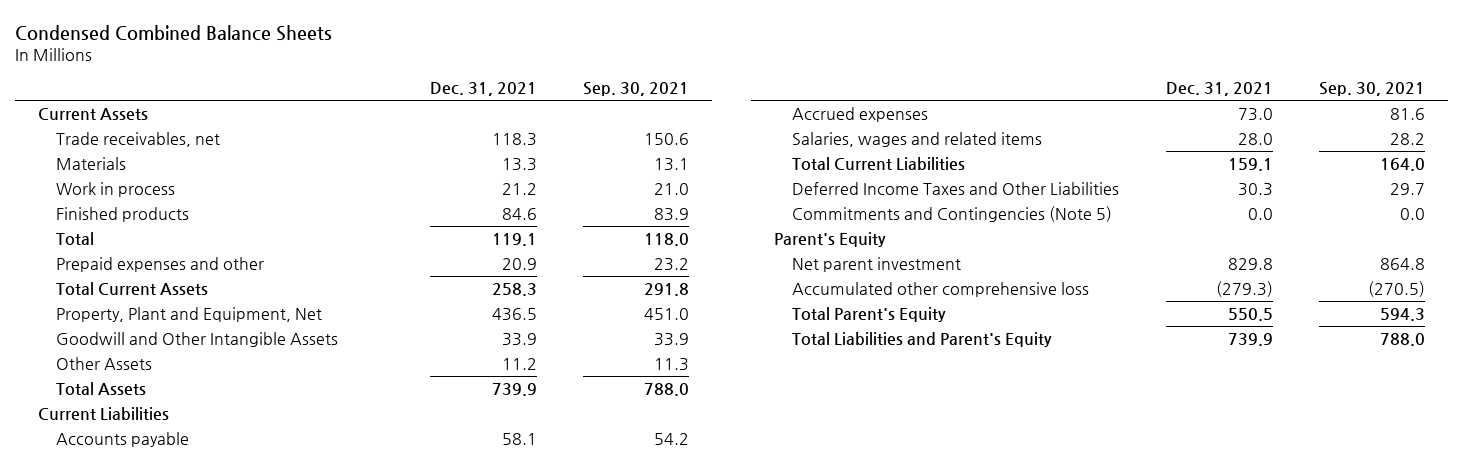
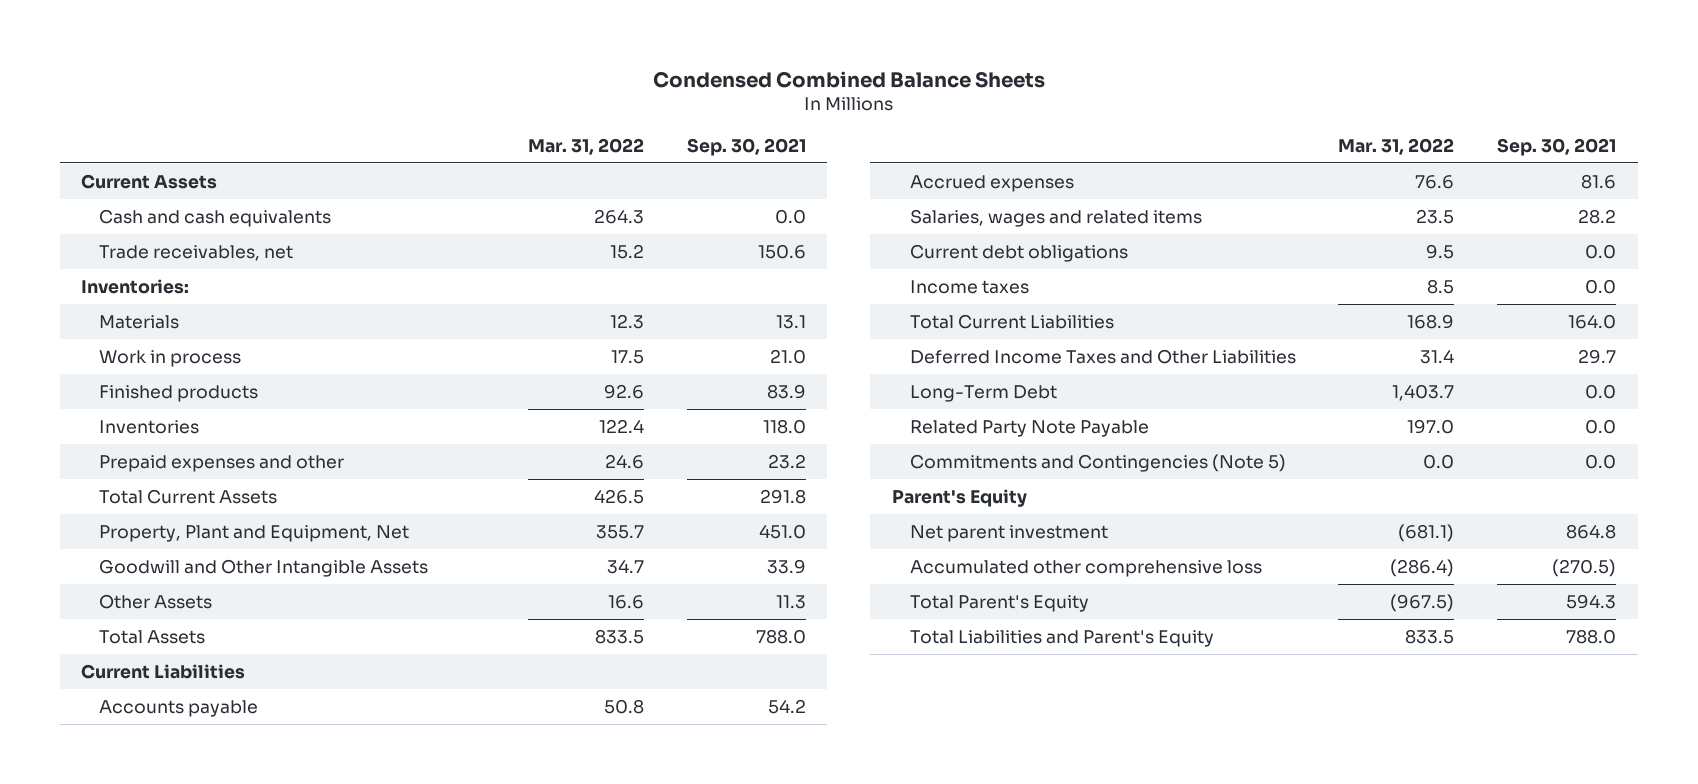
[429,82,537,97] Dec. 31, 2021 -> none
none -> [527,137,644,155] Mar. 31, 2022
none -> [99,208,332,227] Cash and cash equivalents
none -> [81,278,190,294] Inventories:
[56,231,95,245] Total -> [99,419,200,434] Inventories
none -> [909,243,1128,262] Current debt obligations
none -> [909,279,1029,294] Income taxes
none -> [909,384,1057,402] Long-Term Debt
none -> [909,419,1149,437] Related Party Note Payable

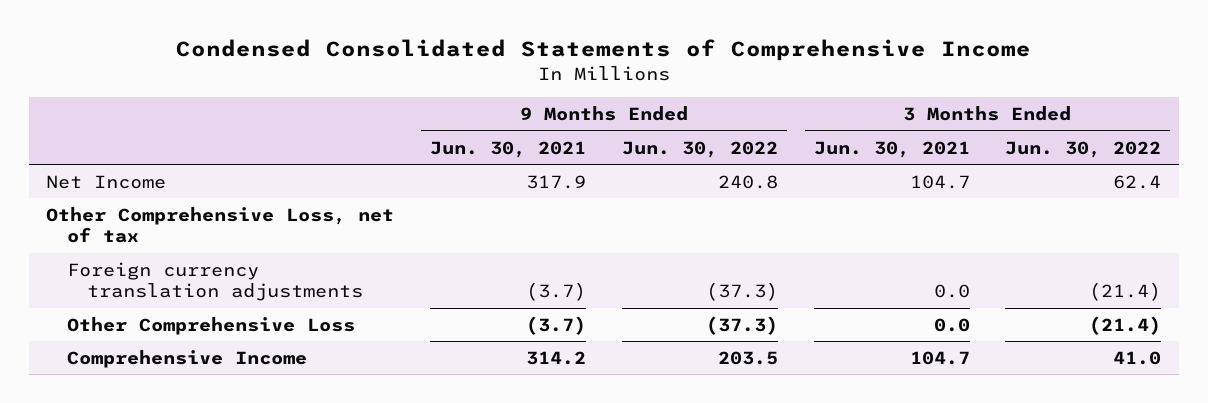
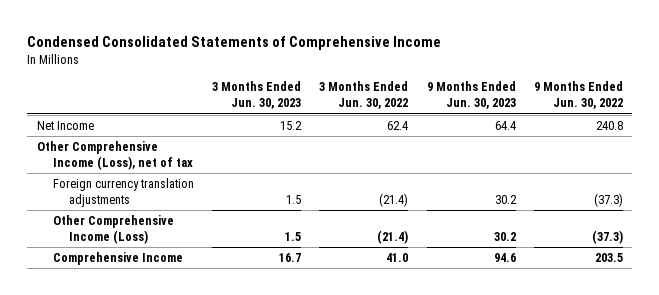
[430,140,587,158] Jun. 30, 2021 -> none
[813,140,970,158] Jun. 30, 2021 -> none
none -> [212,81,302,110] 3 Months Ended Jun. 30, 2023
none -> [426,81,516,110] 9 Months Ended Jun. 30, 2023
[46,206,395,244] Other Comprehensive Loss, net of tax -> [36,141,193,171] Other Comprehensive Income (Loss), net of tax
[66,316,355,335] Other Comprehensive Loss -> [52,215,174,245] Other Comprehensive Income (Loss)

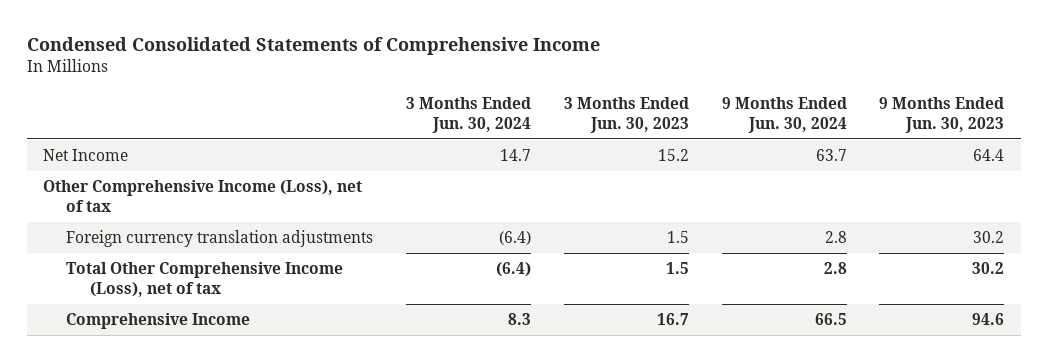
[319,81,409,110] 3 Months Ended Jun. 30, 2022 -> none
[533,81,623,110] 9 Months Ended Jun. 30, 2022 -> none
none -> [406,96,532,133] 3 Months Ended Jun. 30, 2024
none -> [721,96,847,133] 9 Months Ended Jun. 30, 2024
[52,215,174,245] Other Comprehensive Income (Loss) -> [66,262,344,298] Total Other Comprehensive Income (Loss), net of tax

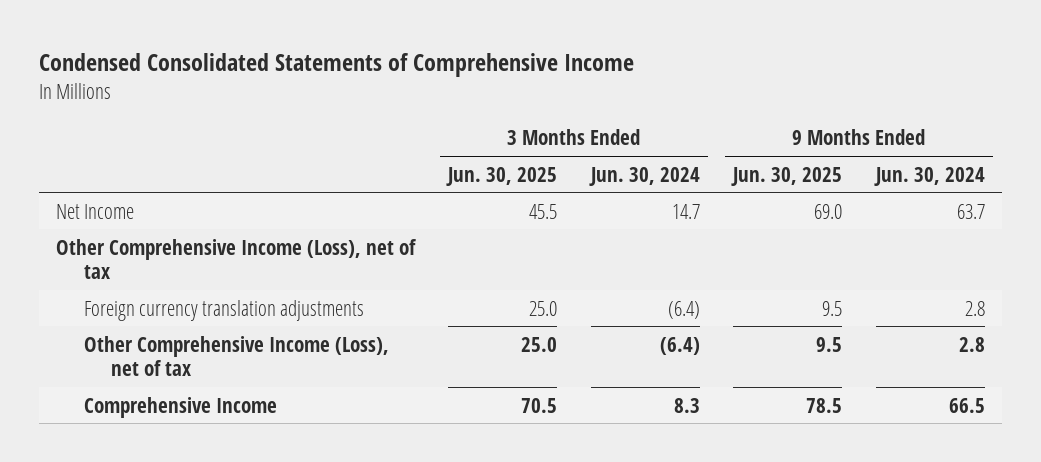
[563,96,689,133] 3 Months Ended Jun. 30, 2023 -> none
[879,96,1005,133] 9 Months Ended Jun. 30, 2023 -> none
none -> [446,166,558,186] Jun. 30, 2025
none -> [731,166,843,186] Jun. 30, 2025
[66,262,344,298] Total Other Comprehensive Income (Loss), net of tax -> [83,335,389,377] Other Comprehensive Income (Loss), net of tax

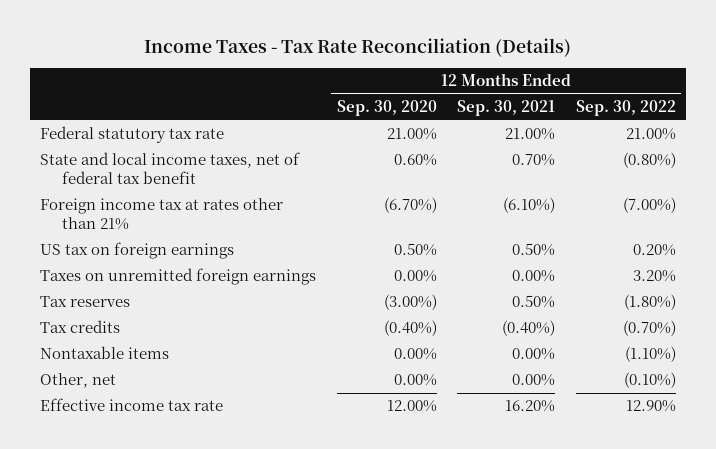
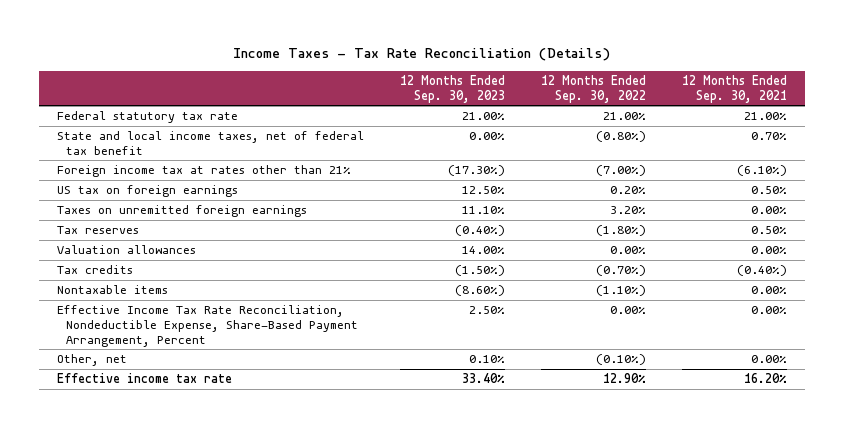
[336,100,437,117] Sep. 30, 2020 -> none
none -> [399,74,505,103] 12 Months Ended Sep. 30, 2023
none -> [57,245,197,255] Valuation allowances
none -> [57,305,358,347] Effective Income Tax Rate Reconciliation, Nondeductible Expense, Share-Based Payment Arrangement, Percent

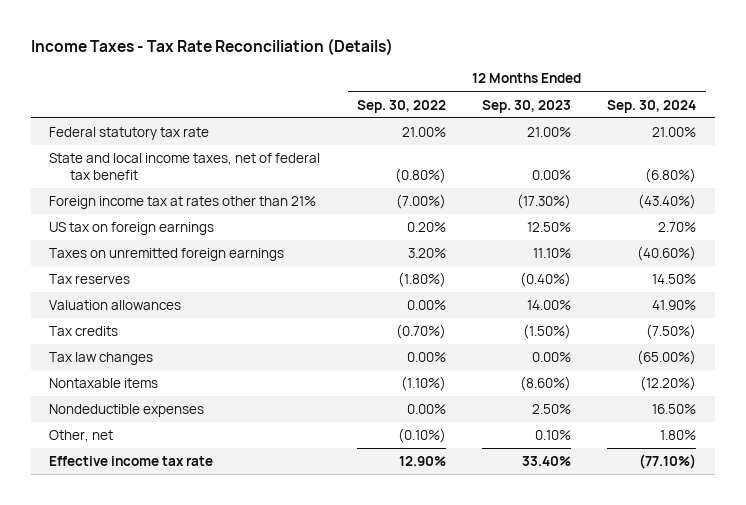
[681,74,787,103] 12 Months Ended Sep. 30, 2021 -> none
none -> [607,99,697,113] Sep. 30, 2024
none -> [49,352,154,366] Tax law changes
[57,305,358,347] Effective Income Tax Rate Reconciliation, Nondeductible Expense, Share-Based Payment Arrangement, Percent -> [49,404,205,418] Nondeductible expenses

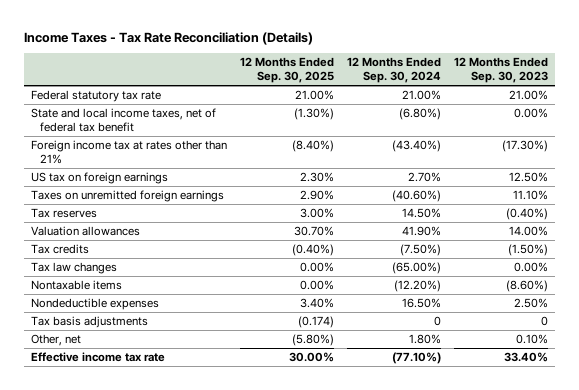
[356,99,446,113] Sep. 30, 2022 -> none
none -> [239,56,334,84] 12 Months Ended Sep. 30, 2025
none -> [30,315,148,328] Tax basis adjustments

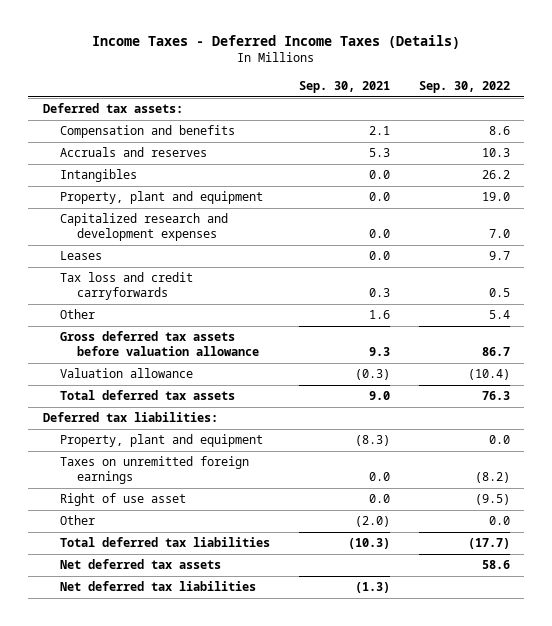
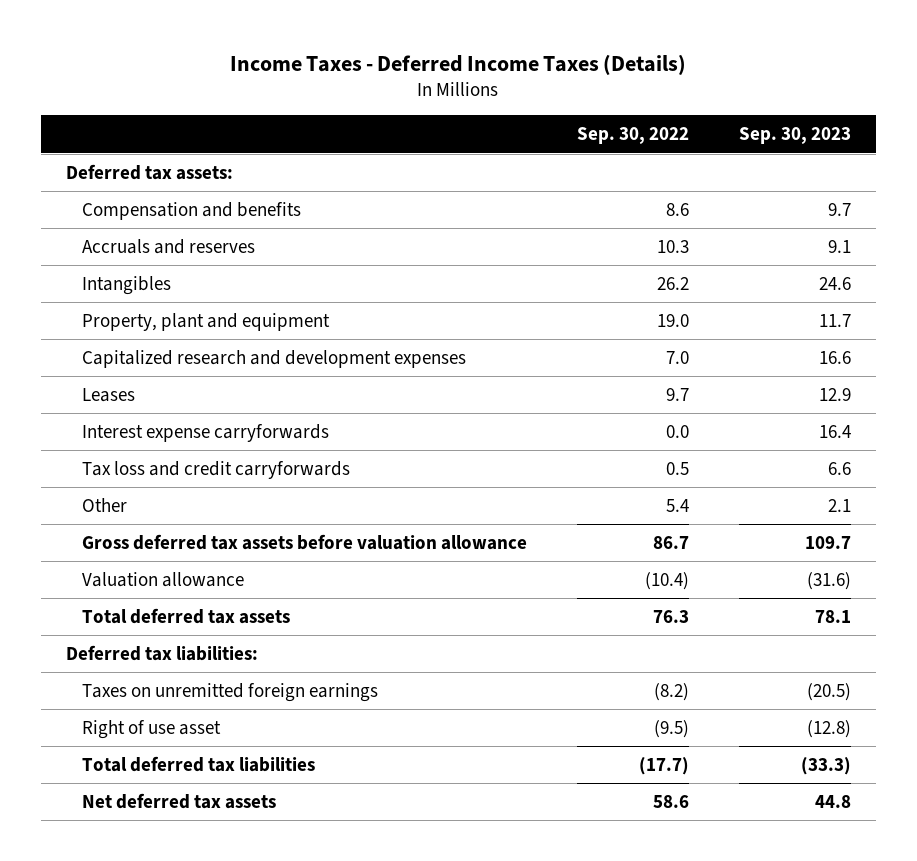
[298,80,390,93] Sep. 30, 2021 -> none
none -> [738,127,851,145] Sep. 30, 2023
none -> [82,423,330,442] Interest expense carryforwards
[59,434,263,448] Property, plant and equipment -> none
[59,515,95,526] Other -> none
[59,581,256,592] Net deferred tax liabilities -> none

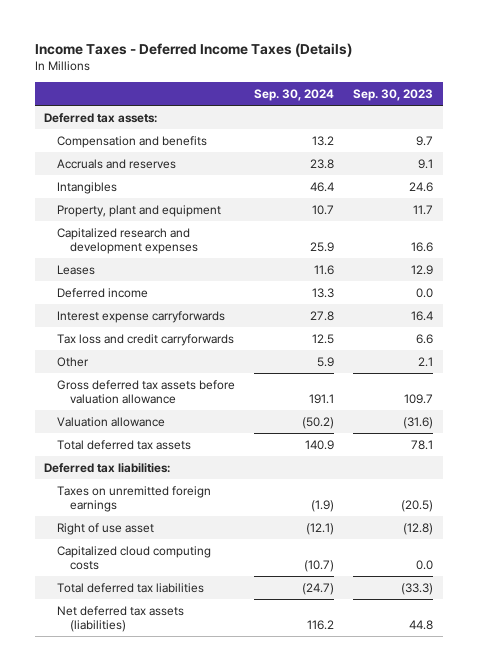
[577,127,690,145] Sep. 30, 2022 -> none
none -> [254,88,335,101] Sep. 30, 2024
none -> [56,287,148,298] Deferred income
none -> [56,545,211,571] Capitalized cloud computing costs
[82,792,277,809] Net deferred tax assets -> [56,605,184,633] Net deferred tax assets (liabilities)

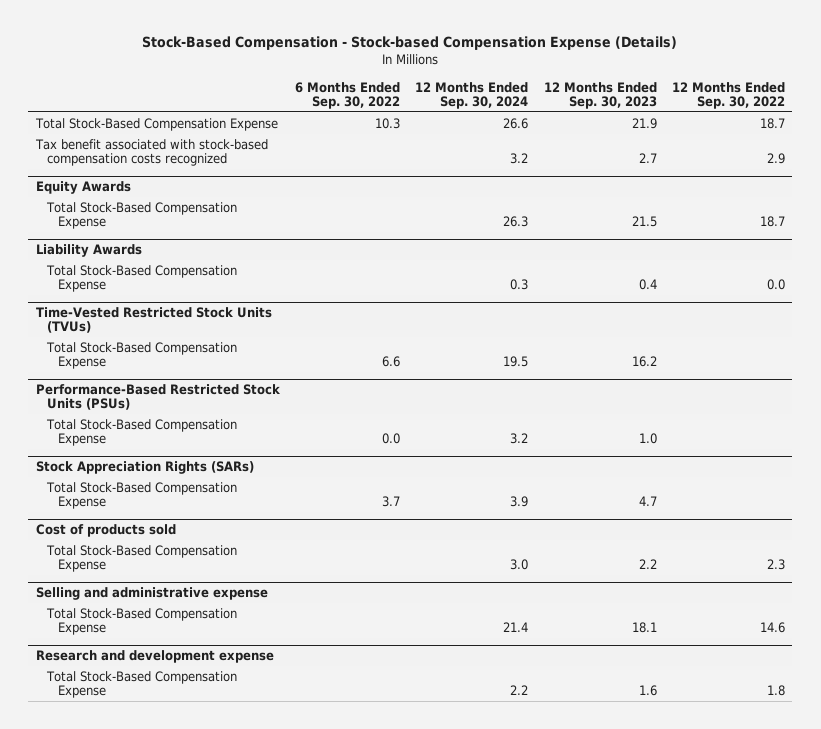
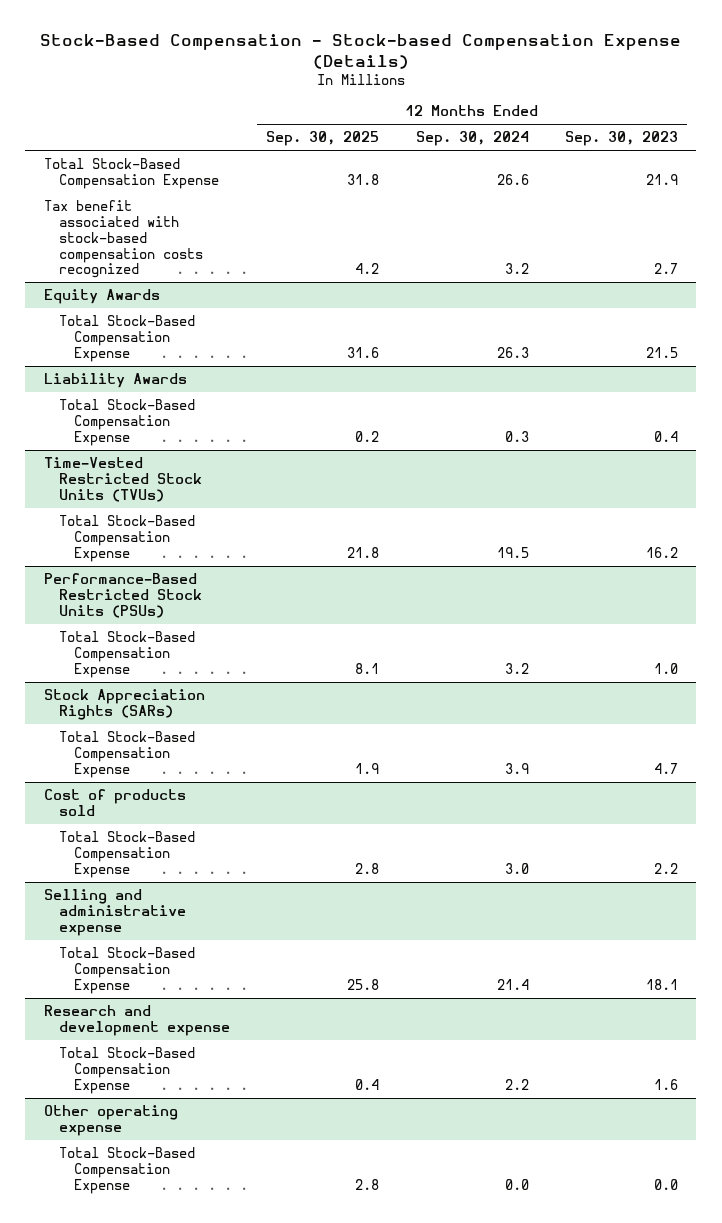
[295,81,401,109] 6 Months Ended Sep. 30, 2022 -> none
[671,81,785,109] 12 Months Ended Sep. 30, 2022 -> none
none -> [266,131,380,147] Sep. 30, 2025
none -> [43,1105,178,1136] Other operating expense
none -> [59,1147,196,1194] Total Stock-Based Compensation Expense

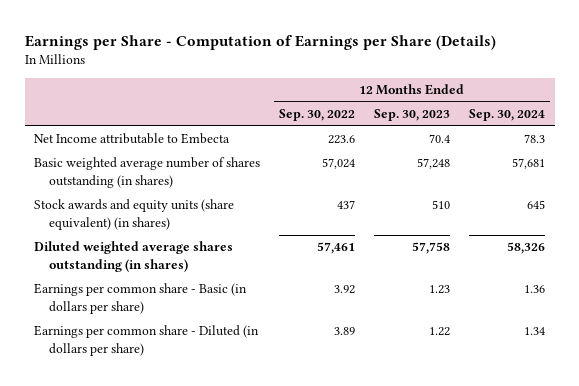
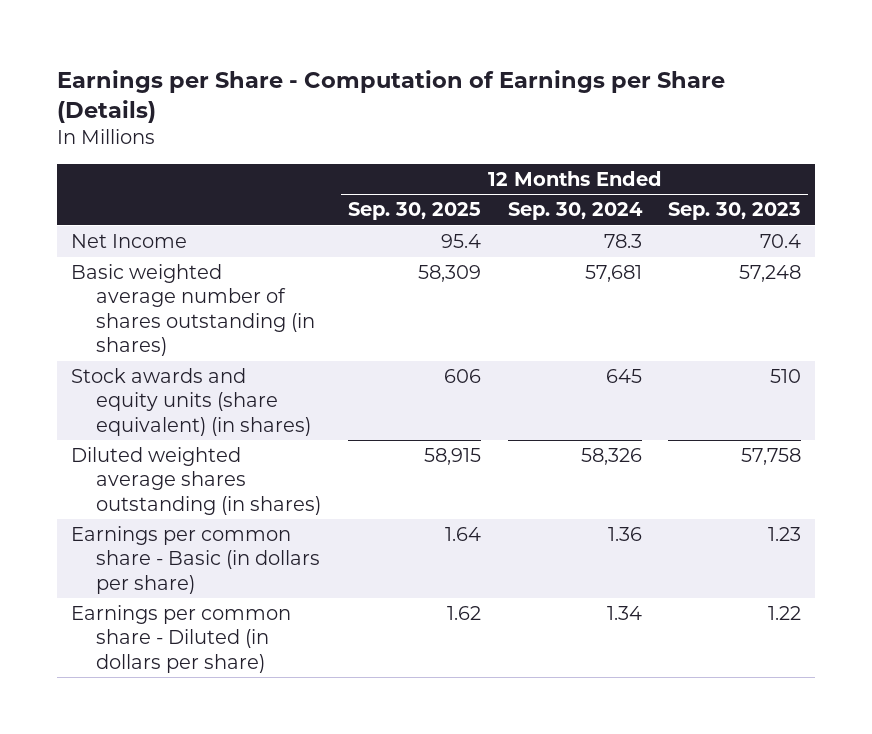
[279,108,356,121] Sep. 30, 2022 -> none
none -> [348,202,482,221] Sep. 30, 2025
[34,133,231,145] Net Income attributable to Embecta -> [70,234,187,249] Net Income

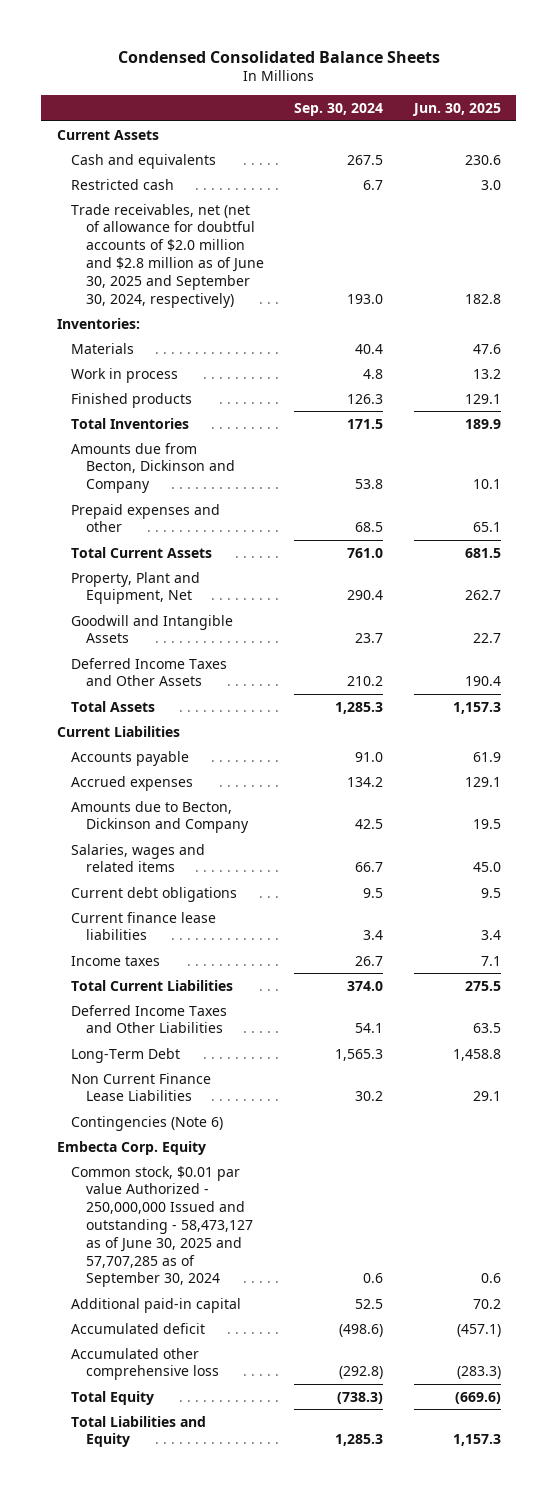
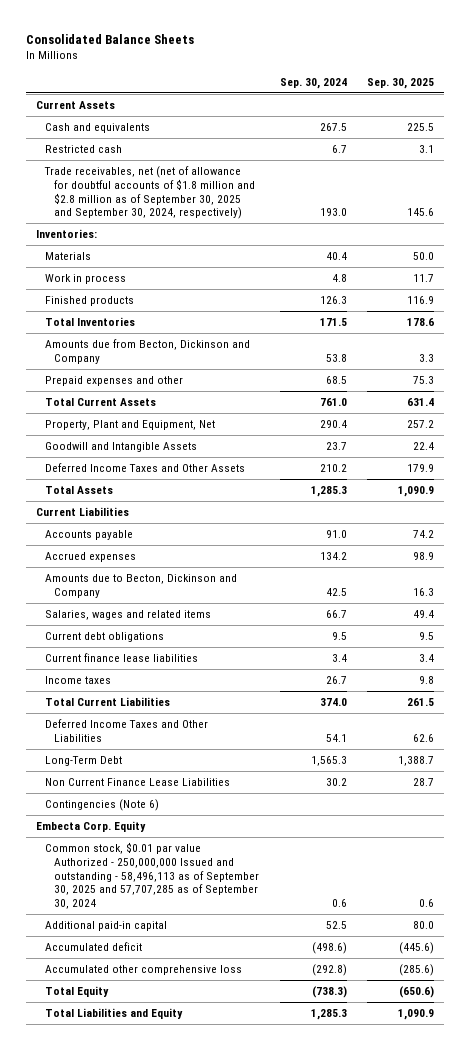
[117,50,440,63] Condensed Consolidated Balance Sheets -> [25,33,194,44] Consolidated Balance Sheets
[411,102,501,116] Jun. 30, 2025 -> none
none -> [366,77,434,89] Sep. 30, 2025
[71,203,264,308] Trade receivables, net (net of allowance for doubtful accounts of $2.0 million and $2.8 million as of June 30, 2025 and September 30, 2024, respectively) -> [44,166,256,220] Trade receivables, net (net of allowance for doubtful accounts of $1.8 million and $2.8 million as of September 30, 2025 and September 30, 2024, respectively)
[71,1165,253,1288] Common stock, $0.01 par value Authorized - 250,000,000 Issued and outstanding - 58,473,127 as of June 30, 2025 and 57,707,285 as of September 30, 2024 -> [45,842,260,909] Common stock, $0.01 par value Authorized - 250,000,000 Issued and outstanding - 58,496,113 as of September 30, 2025 and 57,707,285 as of September 30, 2024

